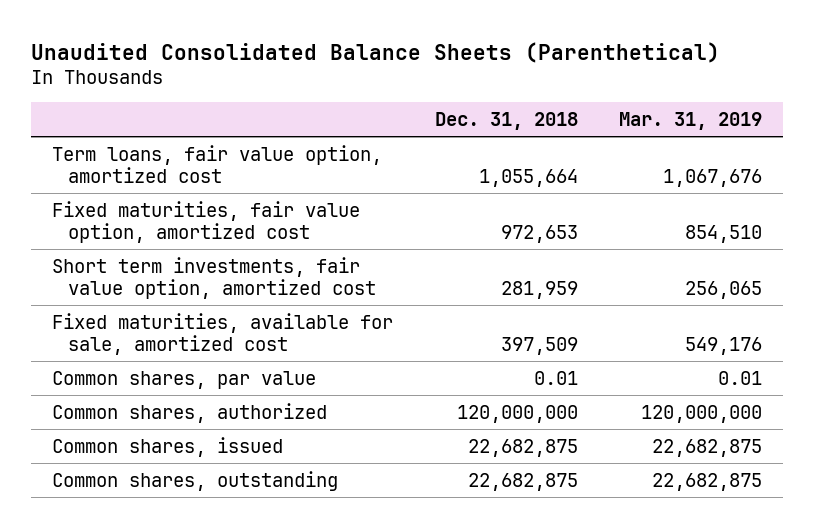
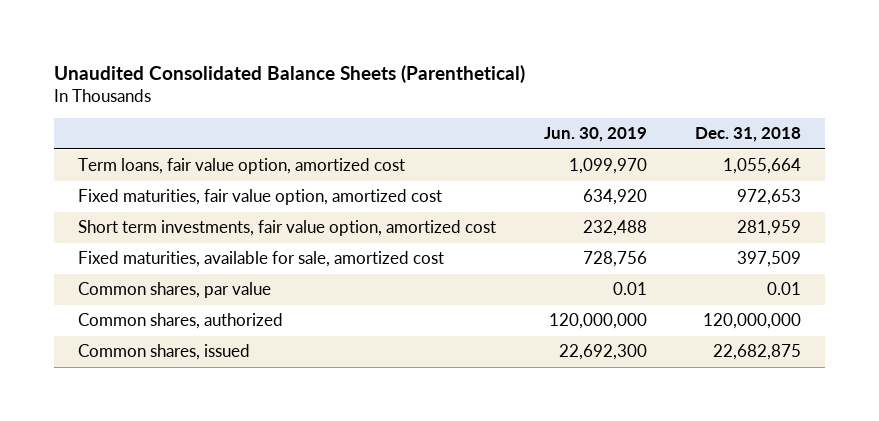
[619,112,763,131] Mar. 31, 2019 -> none
none -> [544,127,648,143] Jun. 30, 2019
[51,470,338,491] Common shares, outstanding -> none

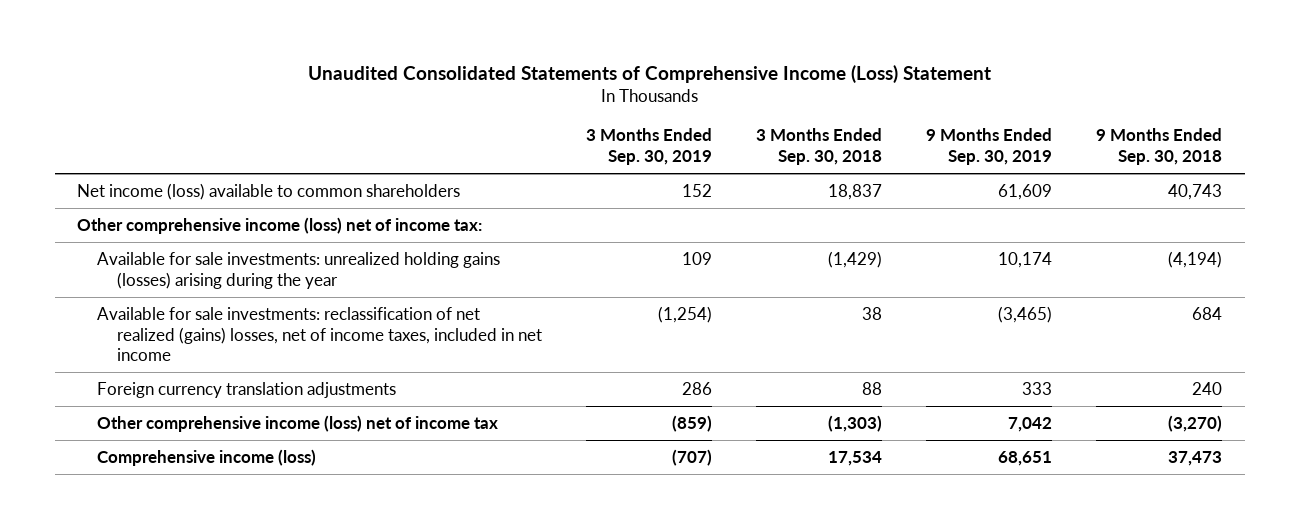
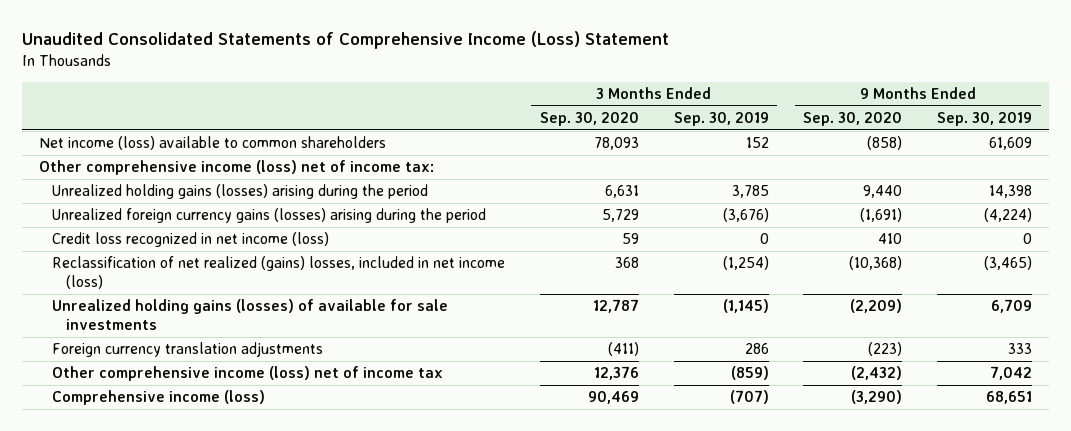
[756,128,883,166] 3 Months Ended Sep. 30, 2018 -> none
[1096,128,1223,166] 9 Months Ended Sep. 30, 2018 -> none
none -> [540,111,640,126] Sep. 30, 2020
none -> [803,111,903,126] Sep. 30, 2020
[97,251,501,289] Available for sale investments: unrealized holding gains (losses) arising during the year -> [52,184,429,200] Unrealized holding gains (losses) arising during the period
[682,251,713,265] 109 -> [731,185,769,199] 3,785
[998,251,1053,268] 10,174 -> [989,185,1033,199] 14,398
none -> [52,208,487,224] Unrealized foreign currency gains (losses) arising during the period
none -> [52,232,330,248] Credit loss recognized in net income (loss)
[97,306,542,362] Available for sale investments: reclassification of net realized (gains) losses, net of income taxes, included in net income -> [52,256,506,290] Reclassification of net realized (gains) losses, included in net income (loss)
none -> [52,299,449,331] Unrealized holding gains (losses) of available for sale investments

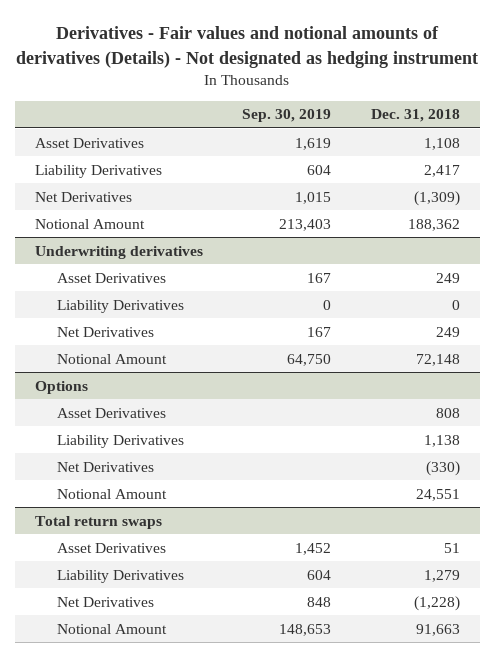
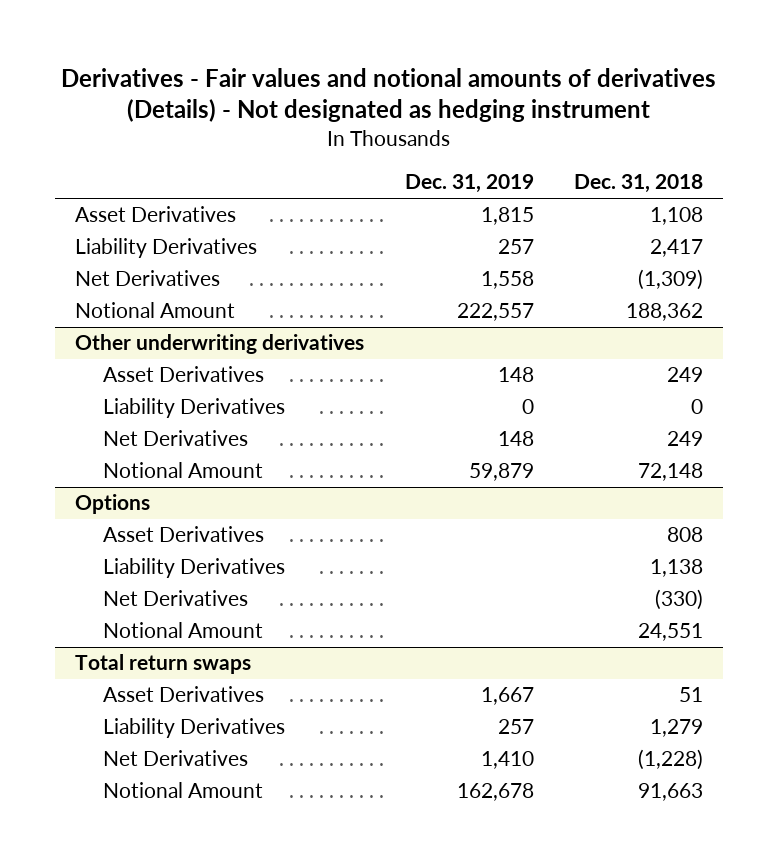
[242,109,332,123] Sep. 30, 2019 -> none
none -> [404,174,534,194] Dec. 31, 2019
[34,245,203,259] Underwriting derivatives -> [75,334,365,355] Other underwriting derivatives

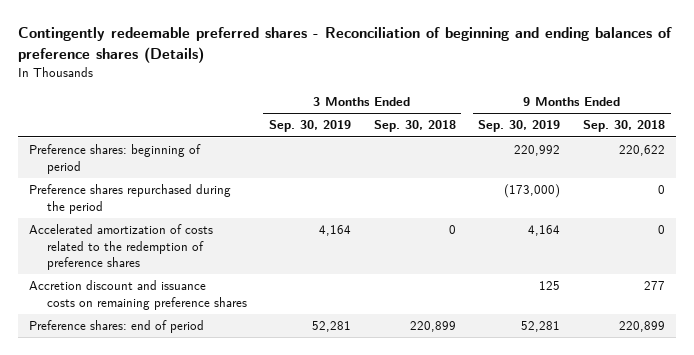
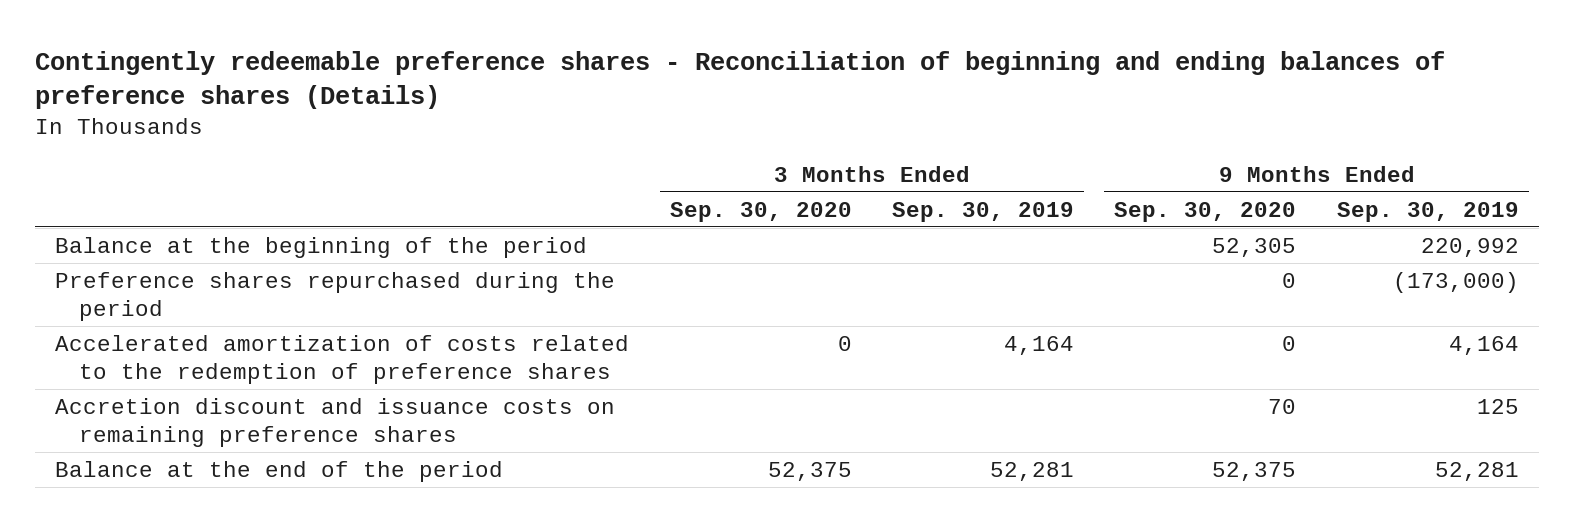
[17,27,672,63] Contingently redeemable preferred shares - Reconciliation of beginning and ending balances of preference shares (Details) -> [35,50,1446,110] Contingently redeemable preference shares - Reconciliation of beginning and ending balances of preference shares (Details)
[373,120,456,133] Sep. 30, 2018 -> none
[583,120,666,133] Sep. 30, 2018 -> none
none -> [669,201,852,222] Sep. 30, 2020
none -> [1114,201,1297,222] Sep. 30, 2020
[29,144,202,174] Preference shares: beginning of period -> [55,236,588,258] Balance at the beginning of the period
[29,320,205,334] Preference shares: end of period -> [55,460,504,482] Balance at the end of the period

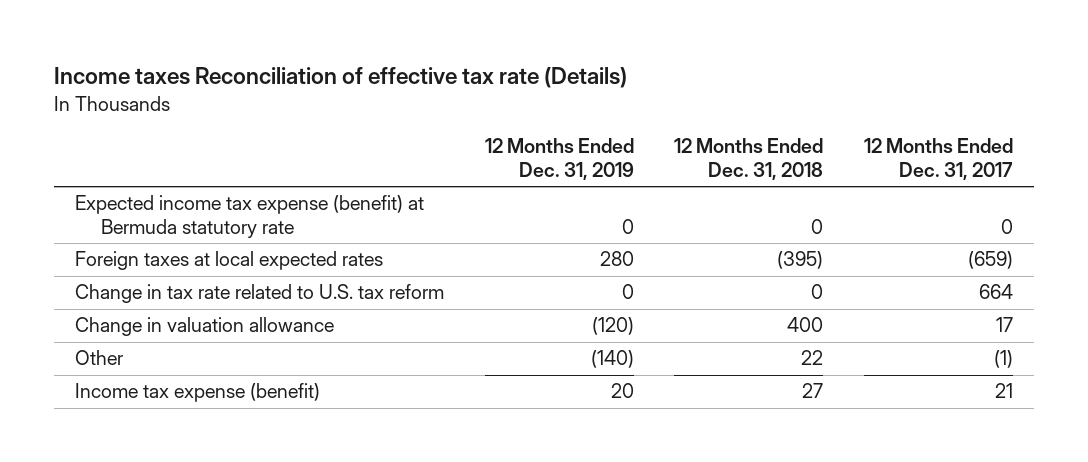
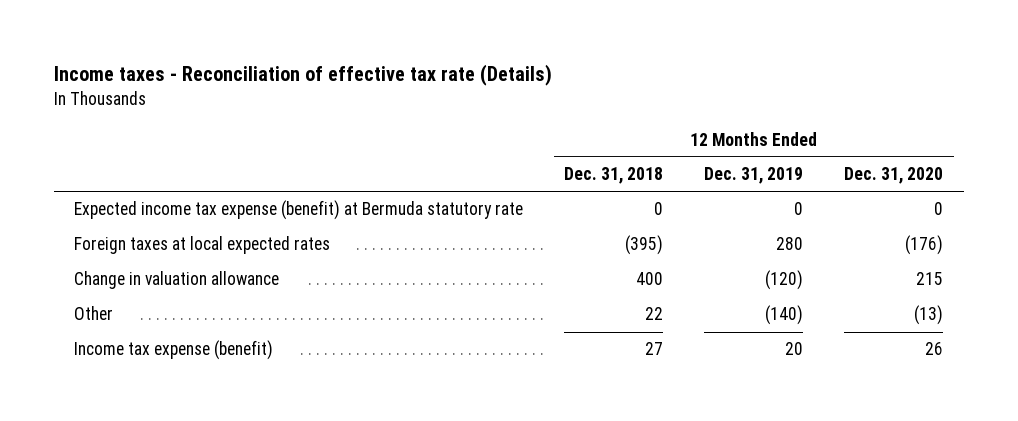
[54,67,628,89] Income taxes Reconciliation of effective tax rate (Details) -> [53,64,552,87] Income taxes - Reconciliation of effective tax rate (Details)
[864,138,1014,181] 12 Months Ended Dec. 31, 2017 -> none
none -> [844,167,944,185] Dec. 31, 2020
[74,284,444,304] Change in tax rate related to U.S. tax reform -> none

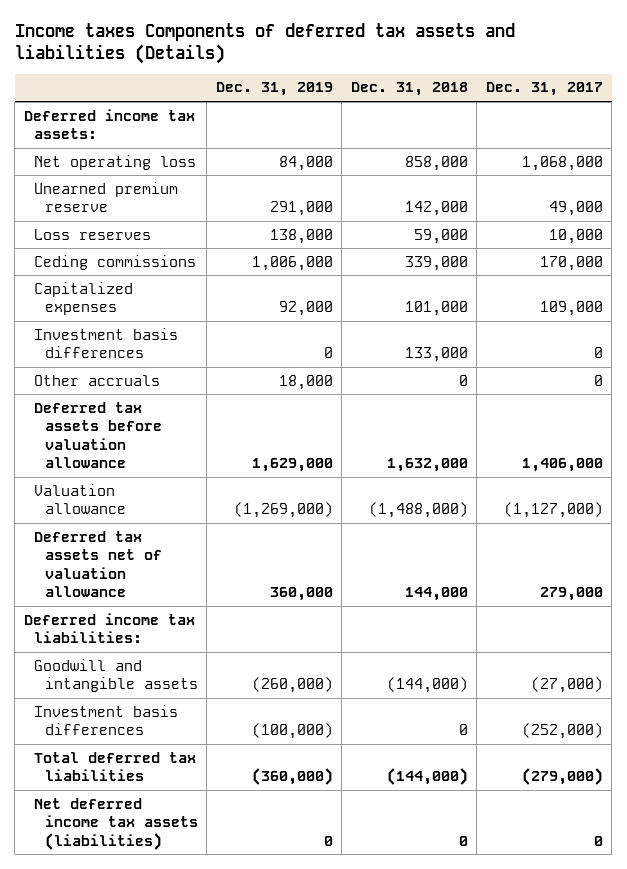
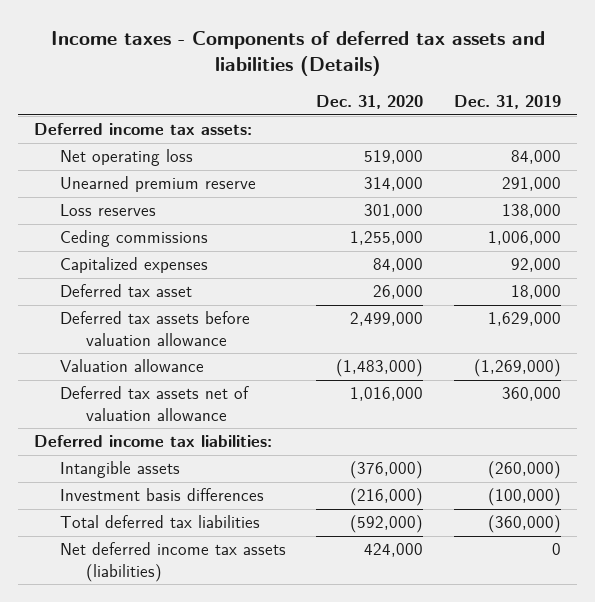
[14,22,515,65] Income taxes Components of deferred tax assets and liabilities (Details) -> [50,30,545,76] Income taxes - Components of deferred tax assets and liabilities (Details)
[350,82,468,97] Dec. 31, 2018 -> none
[485,82,603,97] Dec. 31, 2017 -> none
none -> [316,95,424,110] Dec. 31, 2020
[34,327,179,359] Investment basis differences -> none
[34,374,161,386] Other accruals -> [59,284,192,298] Deferred tax asset
[34,658,198,693] Goodwill and intangible assets -> [59,461,180,479] Intangible assets

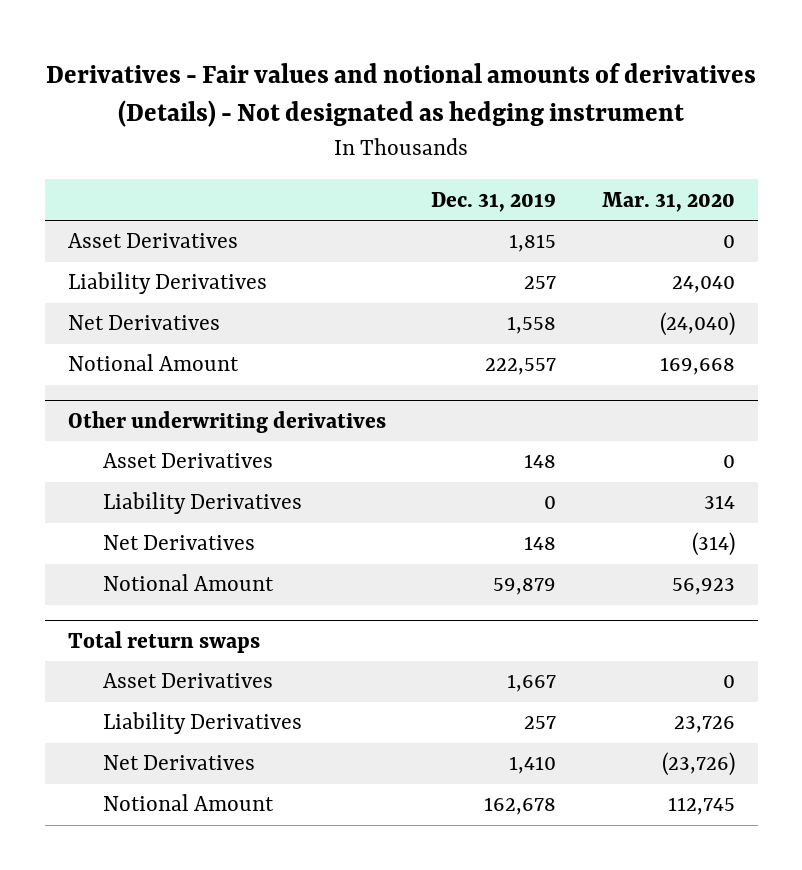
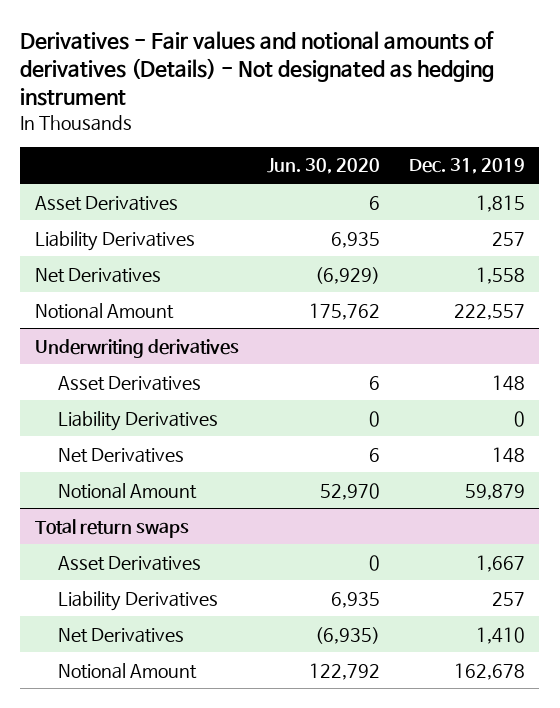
[601,191,735,212] Mar. 31, 2020 -> none
none -> [267,158,381,175] Jun. 30, 2020
[67,410,386,433] Other underwriting derivatives -> [34,338,239,358] Underwriting derivatives

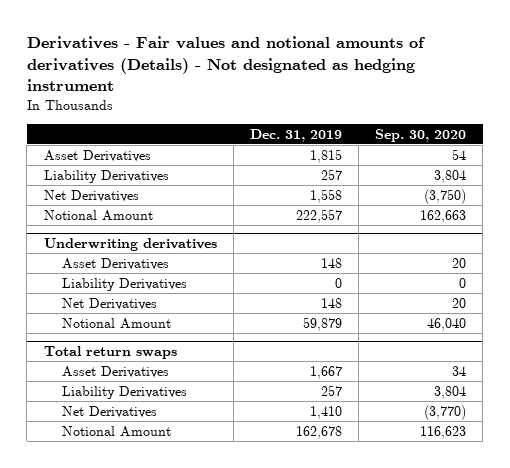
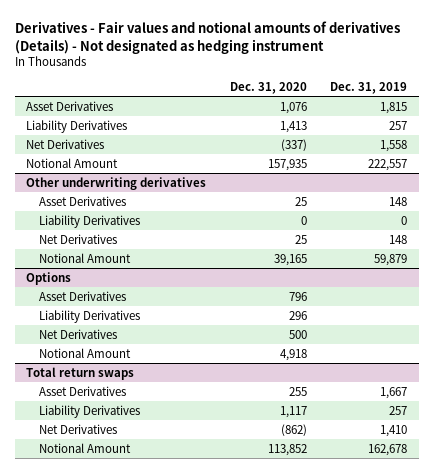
[375,128,467,142] Sep. 30, 2020 -> none
none -> [229,82,307,95] Dec. 31, 2020
[43,237,217,251] Underwriting derivatives -> [26,176,207,190] Other underwriting derivatives
none -> [26,271,72,285] Options
none -> [38,290,126,301] Asset Derivatives
none -> [38,309,140,323] Liability Derivatives
none -> [38,328,117,339] Net Derivatives
none -> [38,347,131,358] Notional Amount

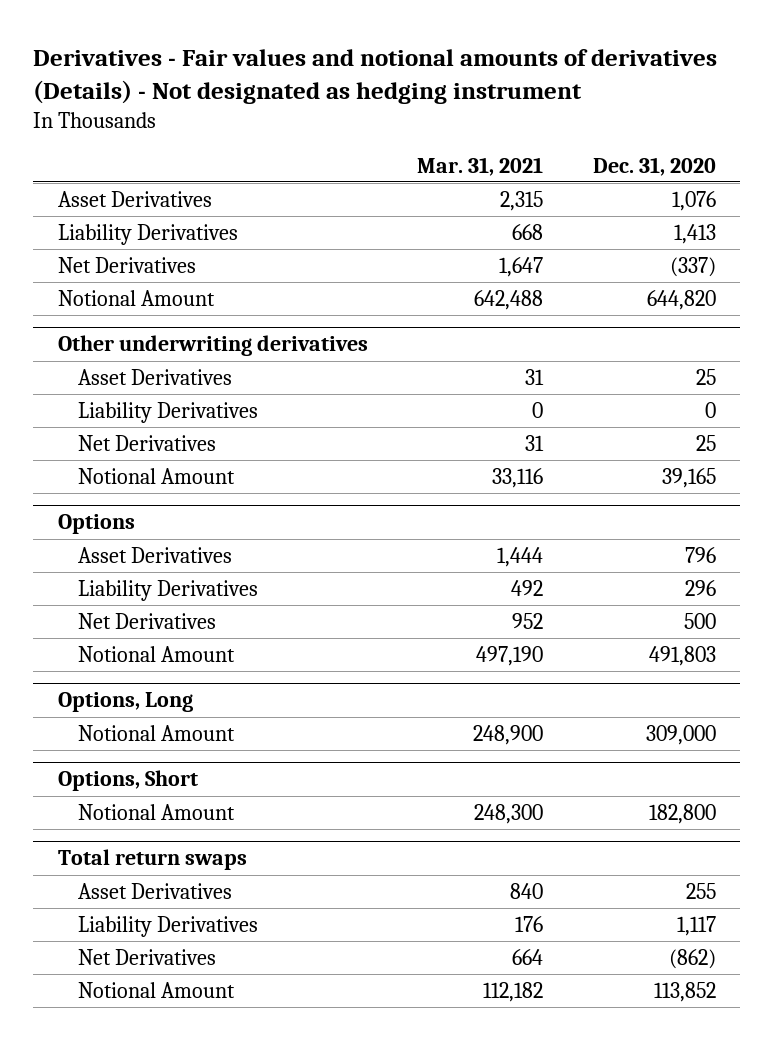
[330,82,408,95] Dec. 31, 2019 -> none
none -> [417,156,544,176] Mar. 31, 2021
[267,158,307,171] 157,935 -> [646,289,716,310] 644,820
[279,348,307,361] 4,918 -> [648,645,716,666] 491,803
none -> [57,692,193,713] Options, Long
none -> [78,724,236,741] Notional Amount
none -> [57,770,198,792] Options, Short
none -> [78,803,236,820] Notional Amount

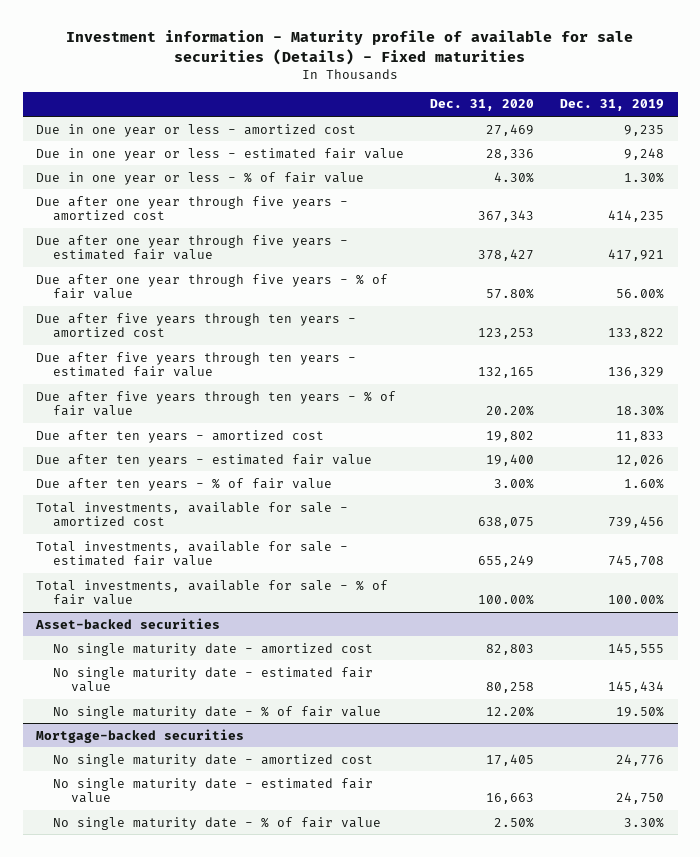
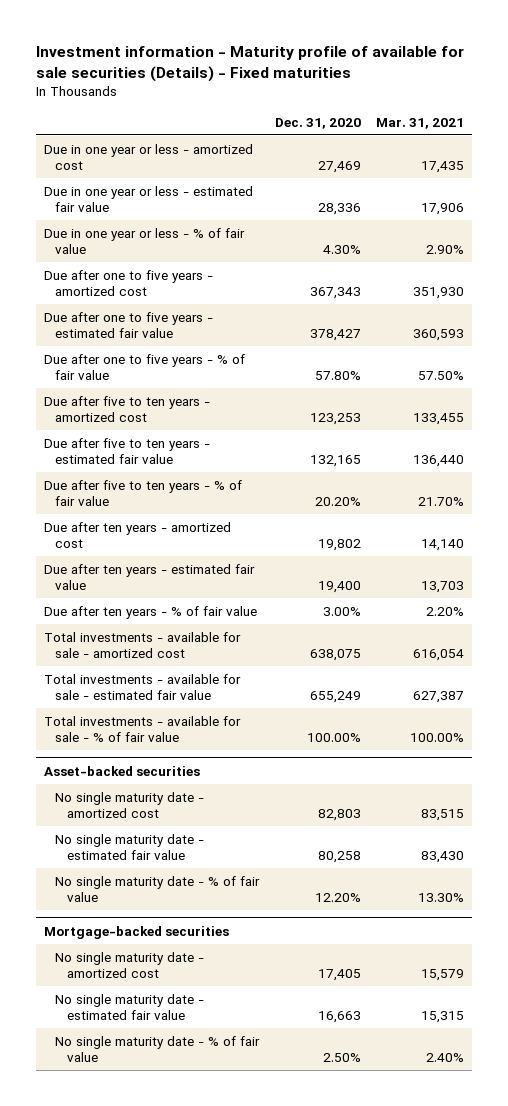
[560,99,665,112] Dec. 31, 2019 -> none
none -> [376,117,465,129] Mar. 31, 2021
[35,195,348,222] Due after one year through five years - amortized cost -> [43,269,213,296] Due after one to five years - amortized cost
[35,234,348,261] Due after one year through five years - estimated fair value -> [43,311,213,338] Due after one to five years - estimated fair value
[35,273,388,300] Due after one year through five years - % of fair value -> [43,353,245,380] Due after one to five years - % of fair value
[35,312,356,339] Due after five years through ten years - amortized cost -> [43,395,210,422] Due after five to ten years - amortized cost
[35,351,356,378] Due after five years through ten years - estimated fair value -> [43,437,210,464] Due after five to ten years - estimated fair value
[35,390,396,417] Due after five years through ten years - % of fair value -> [43,479,242,506] Due after five to ten years - % of fair value
[35,501,348,528] Total investments, available for sale - amortized cost -> [43,631,241,658] Total investments - available for sale - amortized cost
[35,540,348,567] Total investments, available for sale - estimated fair value -> [43,673,241,700] Total investments - available for sale - estimated fair value
[35,579,388,606] Total investments, available for sale - % of fair value -> [43,715,241,742] Total investments - available for sale - % of fair value

